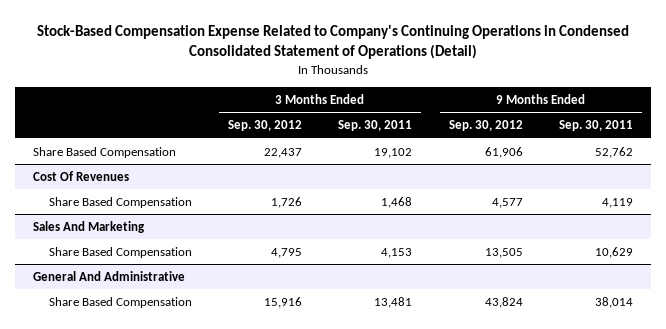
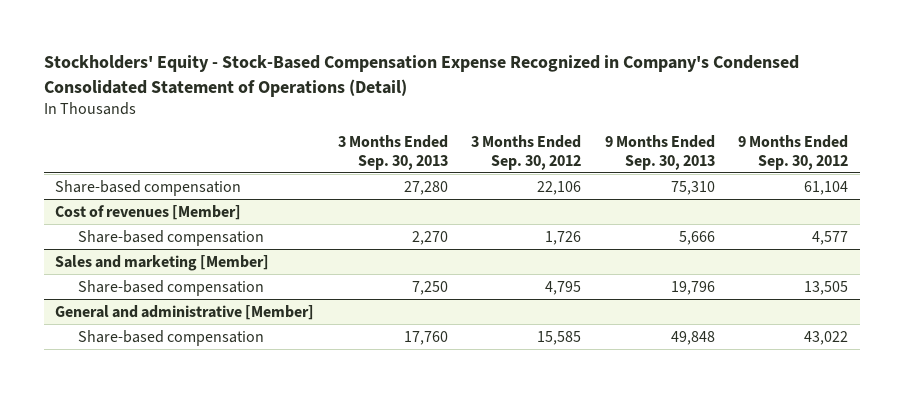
[37,24,630,60] Stock-Based Compensation Expense Related to Company's Continuing Operations in Condensed Consolidated Statement of Operations (Detail) -> [43,55,799,97] Stockholders' Equity - Stock-Based Compensation Expense Recognized in Company's Condensed Consolidated Statement of Operations (Detail)
[338,120,413,132] Sep. 30, 2011 -> none
[558,120,633,132] Sep. 30, 2011 -> none
none -> [337,135,448,170] 3 Months Ended Sep. 30, 2013
none -> [604,135,715,170] 9 Months Ended Sep. 30, 2013
[33,146,177,158] Share Based Compensation -> [55,179,242,196] Share-based compensation
[264,147,303,158] 22,437 -> [537,180,582,195] 22,106
[484,146,523,158] 61,906 -> [803,180,848,195] 61,104
[33,170,130,181] Cost Of Revenues -> [55,204,242,220] Cost of revenues [Member]
[48,196,192,208] Share Based Compensation -> [78,229,265,246] Share-based compensation
[33,220,146,233] Sales And Marketing -> [55,254,270,271] Sales and marketing [Member]
[48,246,192,258] Share Based Compensation -> [78,279,265,296] Share-based compensation
[33,270,186,281] General And Administrative -> [55,304,315,320] General and administrative [Member]
[48,296,192,308] Share Based Compensation -> [78,329,265,346] Share-based compensation
[264,296,303,308] 15,916 -> [537,330,582,345] 15,585
[484,296,523,308] 43,824 -> [803,330,848,345] 43,022

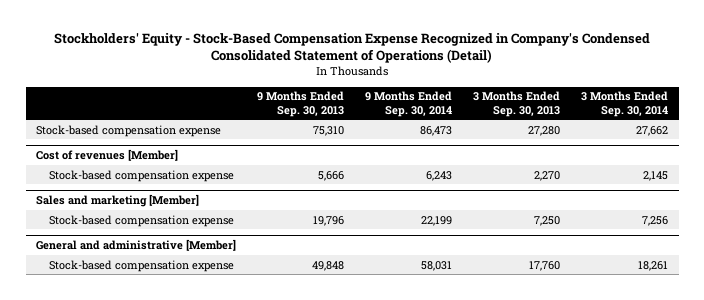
[471,135,582,170] 3 Months Ended Sep. 30, 2012 -> none
[737,135,848,170] 9 Months Ended Sep. 30, 2012 -> none
none -> [365,91,453,117] 9 Months Ended Sep. 30, 2014
none -> [581,91,669,117] 3 Months Ended Sep. 30, 2014
[55,179,242,196] Share-based compensation -> [36,124,222,137] Stock-based compensation expense
[78,229,265,246] Share-based compensation -> [48,169,234,182] Stock-based compensation expense
[78,279,265,296] Share-based compensation -> [48,214,234,227] Stock-based compensation expense
[78,329,265,346] Share-based compensation -> [48,259,234,272] Stock-based compensation expense

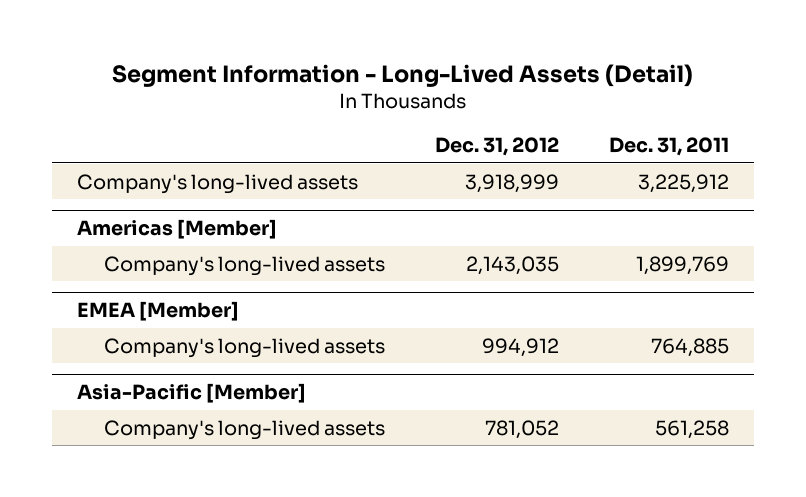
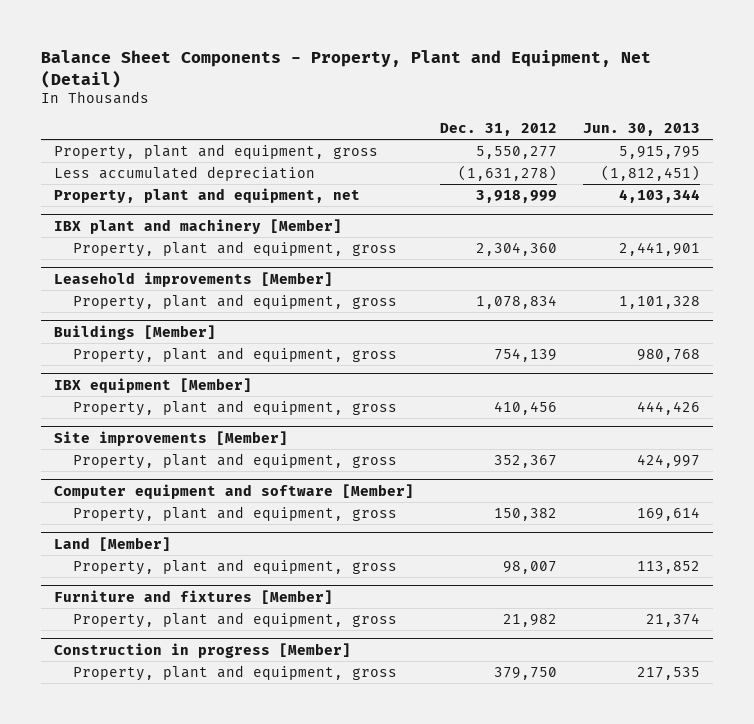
[111,63,693,87] Segment Information - Long-Lived Assets (Detail) -> [40,49,651,88] Balance Sheet Components - Property, Plant and Equipment, Net (Detail)
[609,137,730,157] Dec. 31, 2011 -> none
none -> [583,123,701,137] Jun. 30, 2013
[76,219,277,240] Americas [Member] -> none
[103,255,385,276] Company's long-lived assets -> none
[76,301,239,322] EMEA [Member] -> none
[103,337,385,358] Company's long-lived assets -> none
[76,383,306,404] Asia-Pacific [Member] -> none
[103,419,385,440] Company's long-lived assets -> none
none -> [54,143,379,160] Property, plant and equipment, gross
none -> [54,165,316,181] Less accumulated depreciation
[76,173,358,194] Company's long-lived assets -> [54,187,361,203] Property, plant and equipment, net
none -> [54,218,343,234] IBX plant and machinery [Member]
none -> [73,240,398,257] Property, plant and equipment, gross
none -> [54,271,334,287] Leasehold improvements [Member]
none -> [73,293,398,310] Property, plant and equipment, gross
none -> [54,324,217,340] Buildings [Member]
none -> [73,346,398,363] Property, plant and equipment, gross
none -> [54,377,253,393] IBX equipment [Member]
none -> [73,399,398,416] Property, plant and equipment, gross
none -> [54,430,289,446] Site improvements [Member]
none -> [73,452,398,469] Property, plant and equipment, gross
none -> [54,483,415,499] Computer equipment and software [Member]
none -> [73,505,398,522] Property, plant and equipment, gross
none -> [54,536,172,551] Land [Member]
none -> [73,558,398,575] Property, plant and equipment, gross
none -> [54,589,334,604] Furniture and fixtures [Member]
none -> [73,611,398,628] Property, plant and equipment, gross
none -> [54,642,352,658] Construction in progress [Member]
none -> [73,664,398,681] Property, plant and equipment, gross

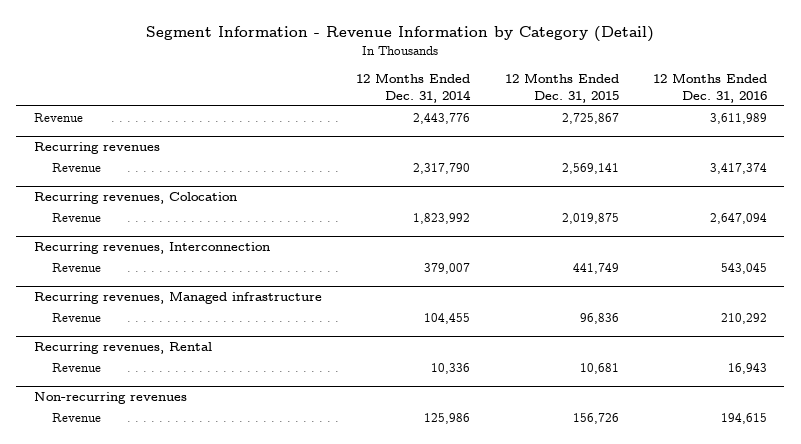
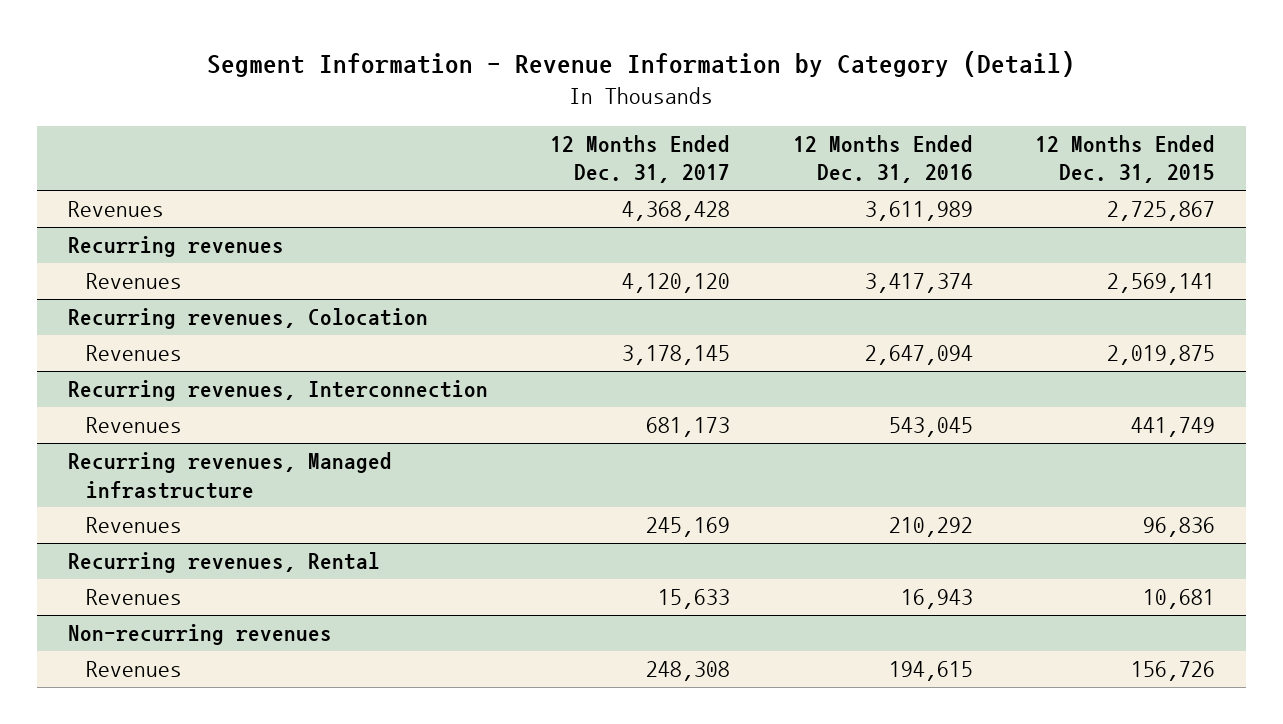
[356,73,472,103] 12 Months Ended Dec. 31, 2014 -> none
none -> [550,135,731,184] 12 Months Ended Dec. 31, 2017
[33,113,83,123] Revenue -> [67,201,164,218] Revenues
[51,163,101,173] Revenue -> [85,273,182,290] Revenues
[51,213,101,223] Revenue -> [85,345,182,362] Revenues
[51,263,101,273] Revenue -> [85,417,182,434] Revenues
[51,313,101,323] Revenue -> [85,517,182,534] Revenues
[51,363,101,373] Revenue -> [85,589,182,606] Revenues
[51,413,101,423] Revenue -> [85,661,182,678] Revenues

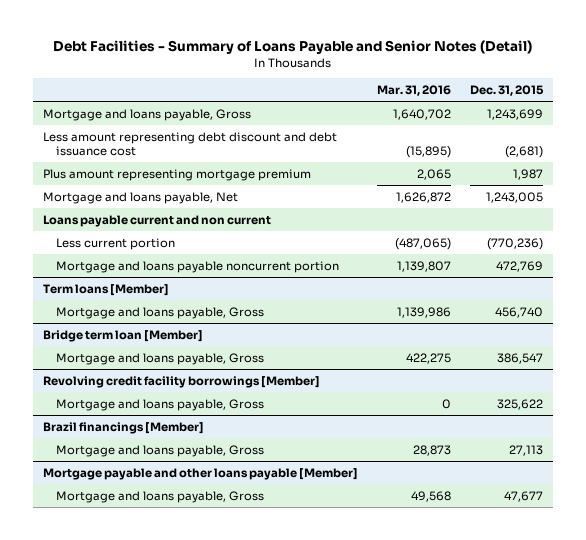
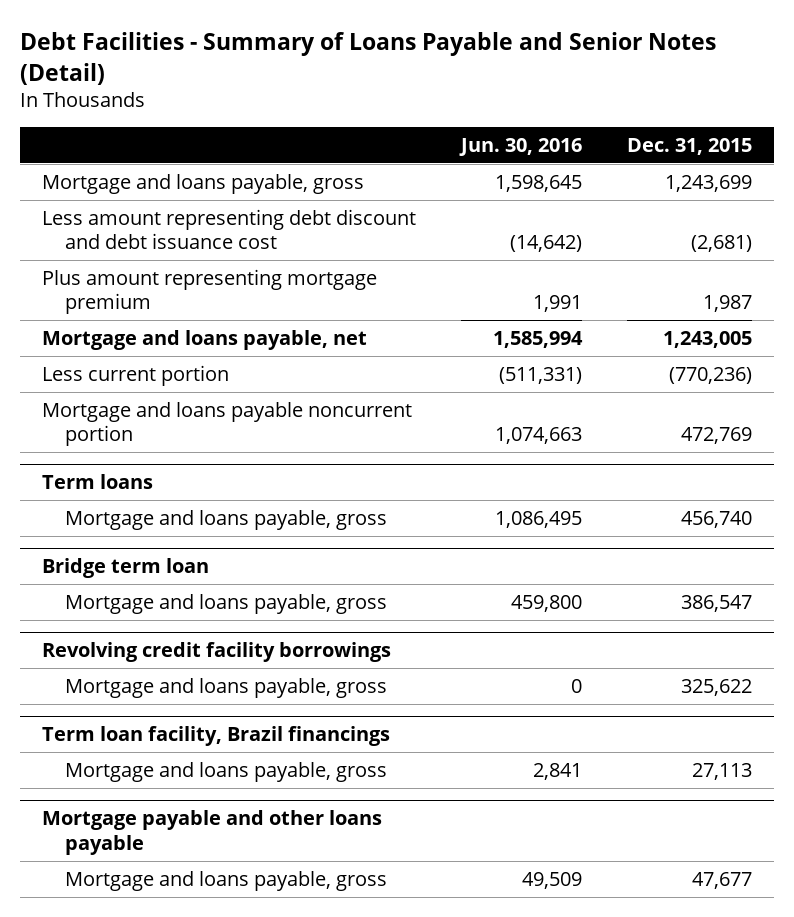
[376,84,451,96] Mar. 31, 2016 -> none
none -> [458,137,582,156] Jun. 30, 2016
[42,108,251,121] Mortgage and loans payable, Gross -> [42,174,365,195] Mortgage and loans payable, gross
[42,214,271,227] Loans payable current and non current -> none
[42,191,238,204] Mortgage and loans payable, Net -> [42,330,368,351] Mortgage and loans payable, net
[42,421,204,434] Brazil financings [Member] -> none
[42,283,169,296] Term loans [Member] -> [42,474,154,490] Term loans
[55,306,264,319] Mortgage and loans payable, Gross -> [64,510,387,531] Mortgage and loans payable, gross
[42,329,203,342] Bridge term loan [Member] -> [42,558,210,579] Bridge term loan
[55,352,264,365] Mortgage and loans payable, Gross -> [64,594,387,615] Mortgage and loans payable, gross
[42,375,320,388] Revolving credit facility borrowings [Member] -> [42,642,392,663] Revolving credit facility borrowings
[55,398,264,411] Mortgage and loans payable, Gross -> [64,678,387,699] Mortgage and loans payable, gross
none -> [42,726,391,747] Term loan facility, Brazil financings
[55,444,264,457] Mortgage and loans payable, Gross -> [64,762,387,783] Mortgage and loans payable, gross
[42,467,358,480] Mortgage payable and other loans payable [Member] -> [42,810,383,855] Mortgage payable and other loans payable
[55,490,264,503] Mortgage and loans payable, Gross -> [64,871,387,892] Mortgage and loans payable, gross

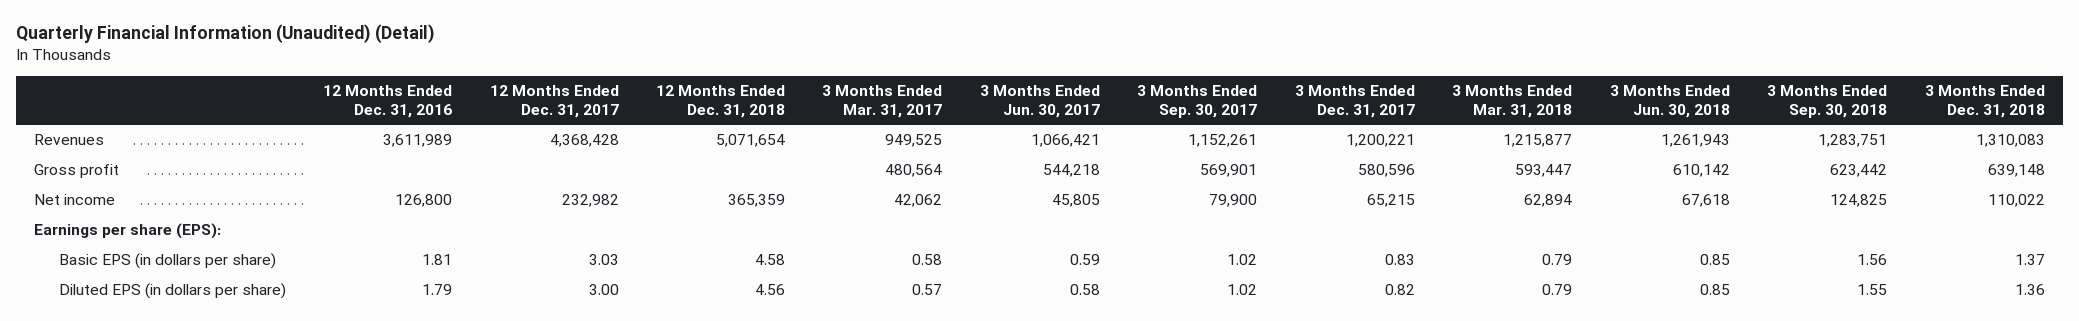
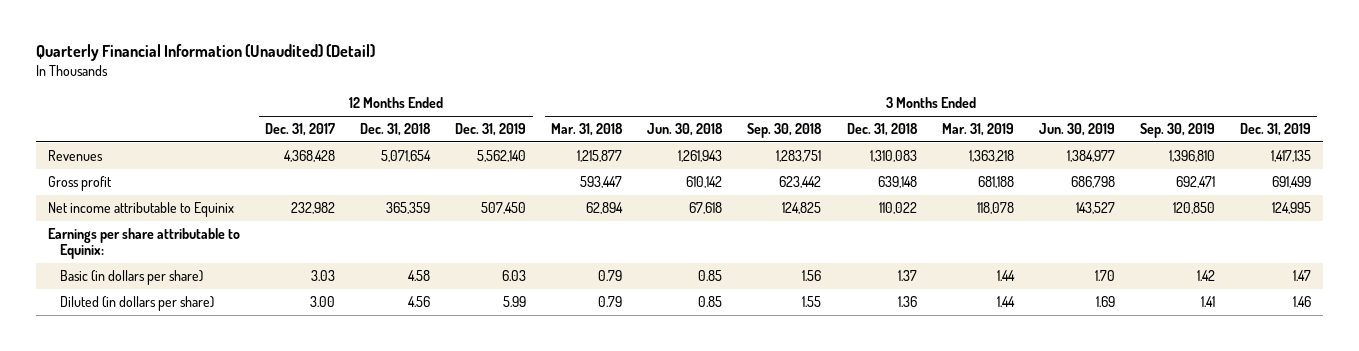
[323,84,453,118] 12 Months Ended Dec. 31, 2016 -> none
[822,84,943,118] 3 Months Ended Mar. 31, 2017 -> none
[979,84,1100,118] 3 Months Ended Jun. 30, 2017 -> none
[1137,84,1258,118] 3 Months Ended Sep. 30, 2017 -> none
[1294,84,1415,118] 3 Months Ended Dec. 31, 2017 -> none
none -> [455,123,527,137] Dec. 31, 2019
none -> [941,123,1014,137] Mar. 31, 2019
none -> [1038,123,1115,137] Jun. 30, 2019
none -> [1139,123,1215,139] Sep. 30, 2019
none -> [1239,123,1311,137] Dec. 31, 2019
[34,194,116,206] Net income -> [48,202,235,218] Net income attributable to Equinix
[34,223,222,240] Earnings per share (EPS): -> [48,228,241,260] Earnings per share attributable to Equinix:
[58,253,276,270] Basic EPS (in dollars per share) -> [59,270,203,286] Basic (in dollars per share)
[58,283,286,300] Diluted EPS (in dollars per share) -> [59,296,214,312] Diluted (in dollars per share)

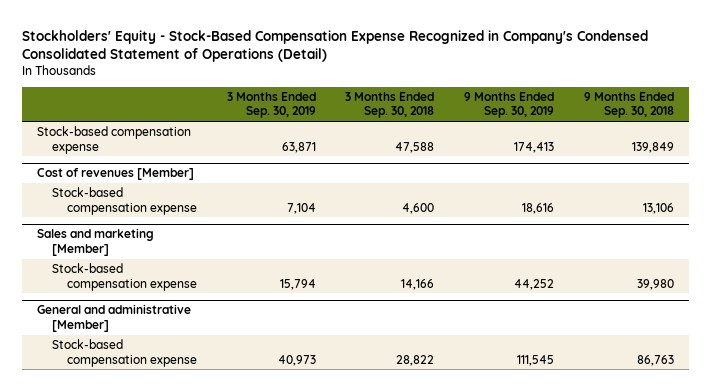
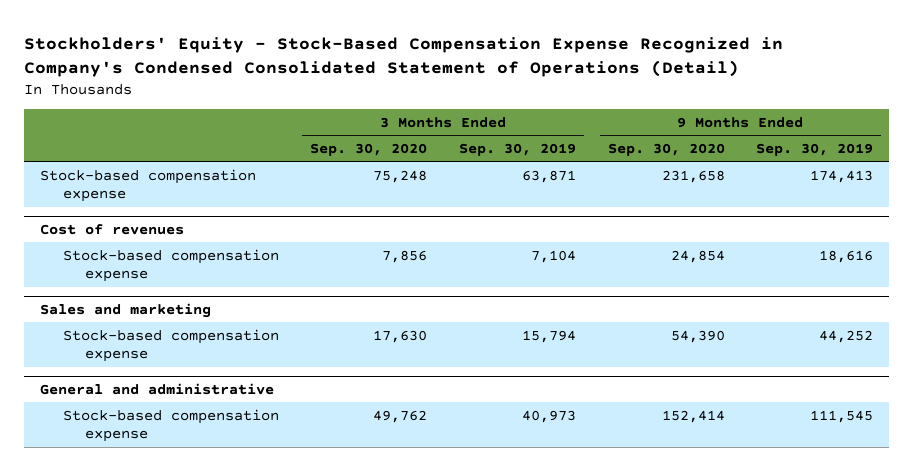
[345,91,435,119] 3 Months Ended Sep. 30, 2018 -> none
[584,91,675,119] 9 Months Ended Sep. 30, 2018 -> none
none -> [310,142,428,156] Sep. 30, 2020
none -> [607,142,725,156] Sep. 30, 2020
[37,168,195,181] Cost of revenues [Member] -> [40,223,185,235] Cost of revenues
[37,228,155,257] Sales and marketing [Member] -> [40,302,212,318] Sales and marketing
[37,304,192,333] General and administrative [Member] -> [40,382,275,395] General and administrative

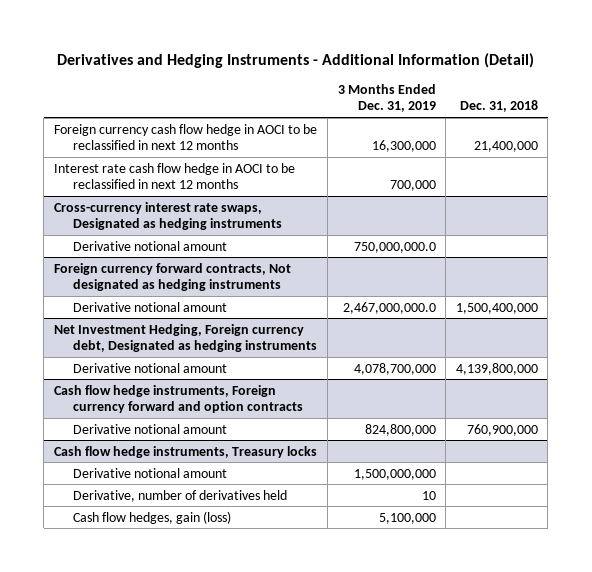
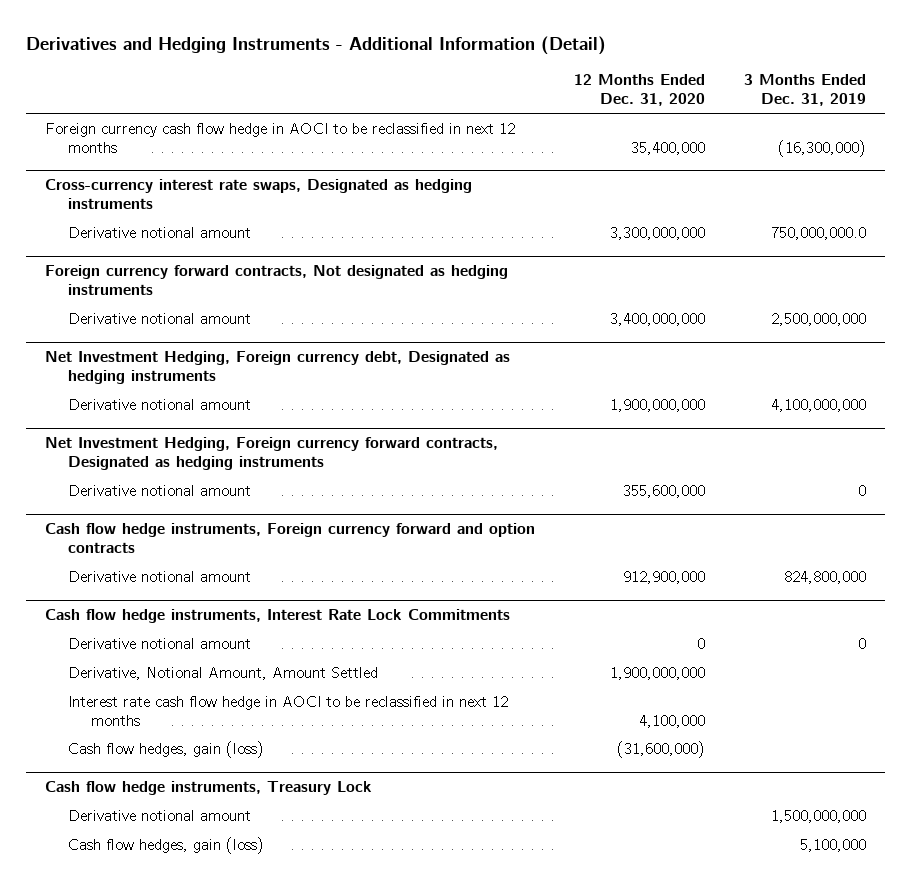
[459,100,538,113] Dec. 31, 2018 -> none
none -> [574,74,706,107] 12 Months Ended Dec. 31, 2020
[53,162,295,189] Interest rate cash flow hedge in AOCI to be reclassified in next 12 months -> none
[371,139,436,152] 16,300,000 -> [777,139,866,157] (16,300,000)
[342,301,436,314] 2,467,000,000.0 -> [770,312,866,326] 2,500,000,000
[353,362,436,375] 4,078,700,000 -> [770,398,866,412] 4,100,000,000
none -> [45,437,499,470] Net Investment Hedging, Foreign currency forward contracts, Designated as hedging instruments
none -> [68,484,252,496] Derivative notional amount
none -> [45,609,511,624] Cash flow hedge instruments, Interest Rate Lock Commitments
none -> [68,637,252,649] Derivative notional amount
none -> [68,666,379,680] Derivative, Notional Amount, Amount Settled
none -> [68,695,509,726] Interest rate cash flow hedge in AOCI to be reclassified in next 12 months
none -> [68,740,265,758] Cash flow hedges, gain (loss)
[53,445,317,458] Cash flow hedge instruments, Treasury locks -> [45,781,373,796] Cash flow hedge instruments, Treasury Lock
[73,489,288,502] Derivative, number of derivatives held -> none

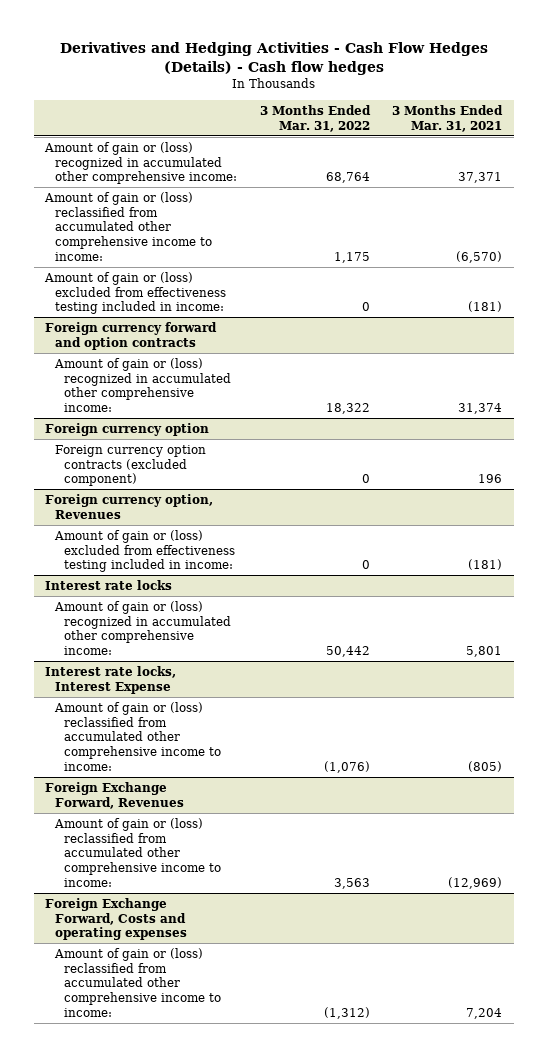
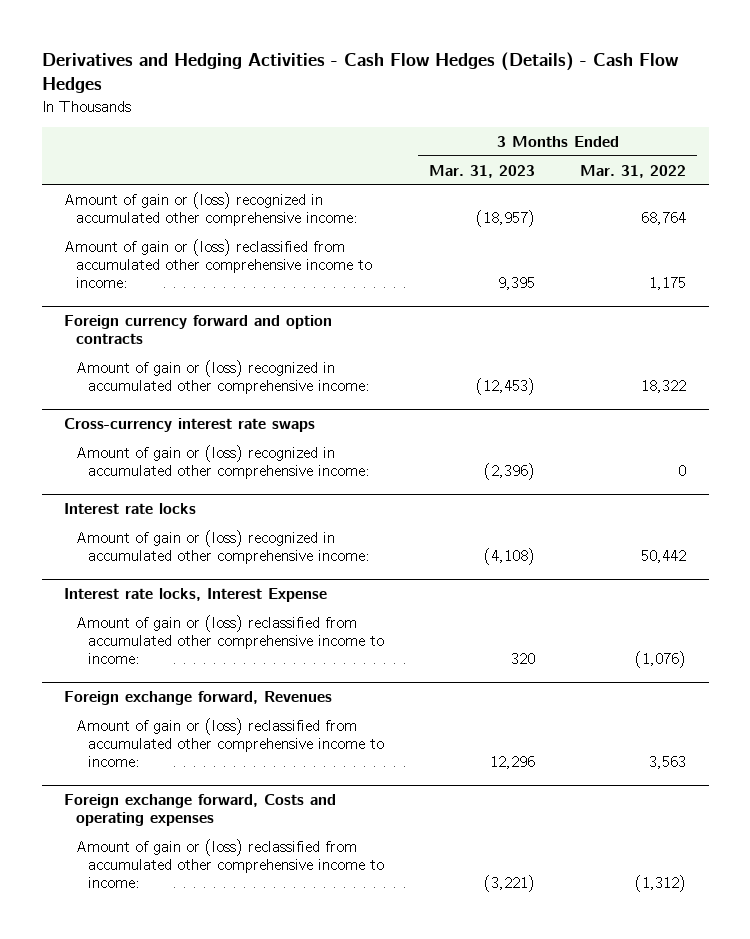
[59,41,488,75] Derivatives and Hedging Activities - Cash Flow Hedges (Details) - Cash flow hedges -> [41,51,679,94] Derivatives and Hedging Activities - Cash Flow Hedges (Details) - Cash Flow Hedges
[392,104,504,132] 3 Months Ended Mar. 31, 2021 -> none
none -> [429,164,536,178] Mar. 31, 2023
[44,271,226,315] Amount of gain or (loss) excluded from effectiveness testing included in income: -> none
[54,444,206,487] Foreign currency option contracts (excluded component) -> none
[45,493,214,519] Foreign currency option, Revenues -> none
[53,529,236,573] Amount of gain or (loss) excluded from effectiveness testing included in income: -> none
[45,422,210,436] Foreign currency option -> [63,417,315,432] Cross-currency interest rate swaps
none -> [76,444,371,480] Amount of gain or (loss) recognized in accumulated other comprehensive income:
[45,781,184,809] Foreign Exchange Forward, Revenues -> [63,690,332,705] Foreign exchange forward, Revenues
[45,897,187,941] Foreign Exchange Forward, Costs and operating expenses -> [63,793,336,827] Foreign exchange forward, Costs and operating expenses

